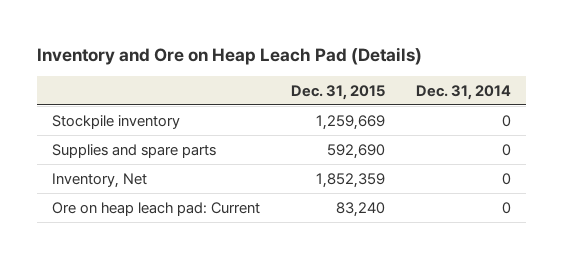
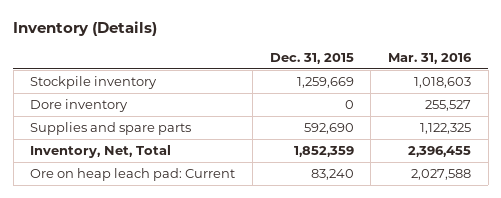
[36,46,422,65] Inventory and Ore on Heap Leach Pad (Details) -> [13,20,158,36] Inventory (Details)
[415,84,511,100] Dec. 31, 2014 -> none
none -> [388,52,473,64] Mar. 31, 2016
none -> [30,98,129,112] Dore inventory
[52,172,148,188] Inventory, Net -> [30,144,172,158] Inventory, Net, Total

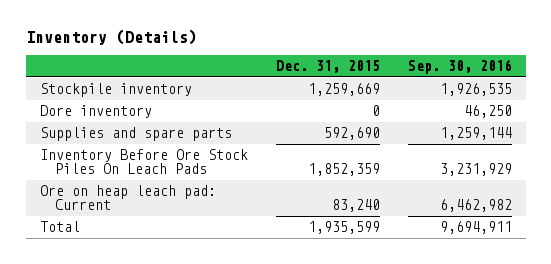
[388,52,473,64] Mar. 31, 2016 -> none
none -> [407,59,512,75] Sep. 30, 2016
[30,144,172,158] Inventory, Net, Total -> [39,149,248,175] Inventory Before Ore Stock Piles On Leach Pads
none -> [39,221,80,233] Total

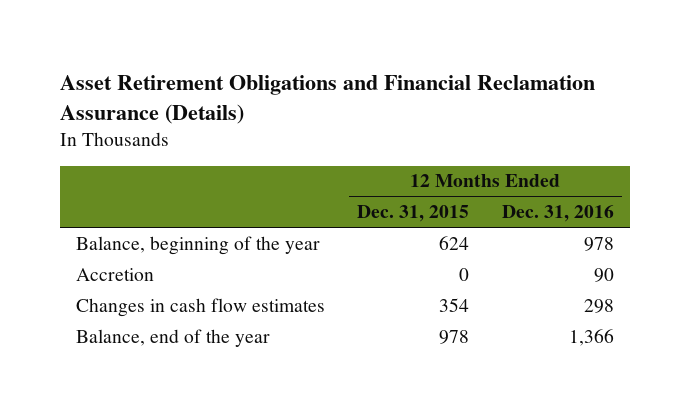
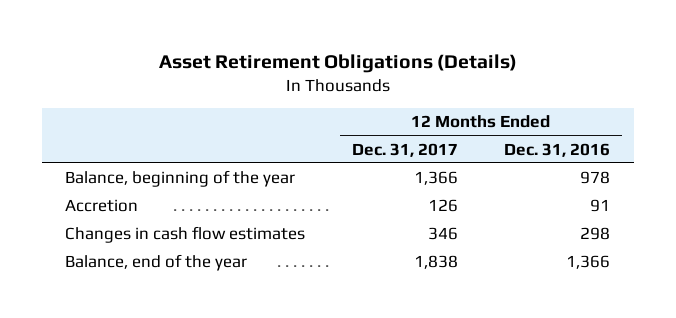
[60,75,596,125] Asset Retirement Obligations and Financial Reclamation Assurance (Details) -> [158,54,517,74] Asset Retirement Obligations (Details)
[357,205,470,223] Dec. 31, 2015 -> none
none -> [351,142,458,157] Dec. 31, 2017
[593,267,614,282] 90 -> [590,199,611,213] 91

